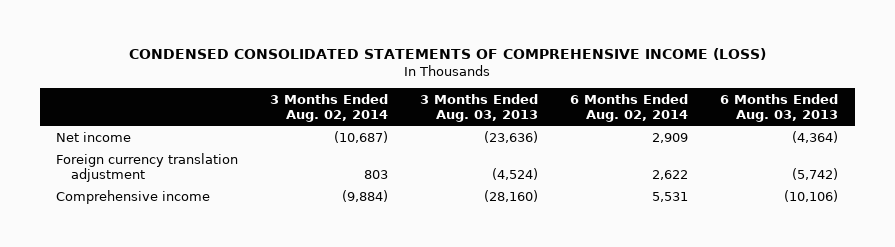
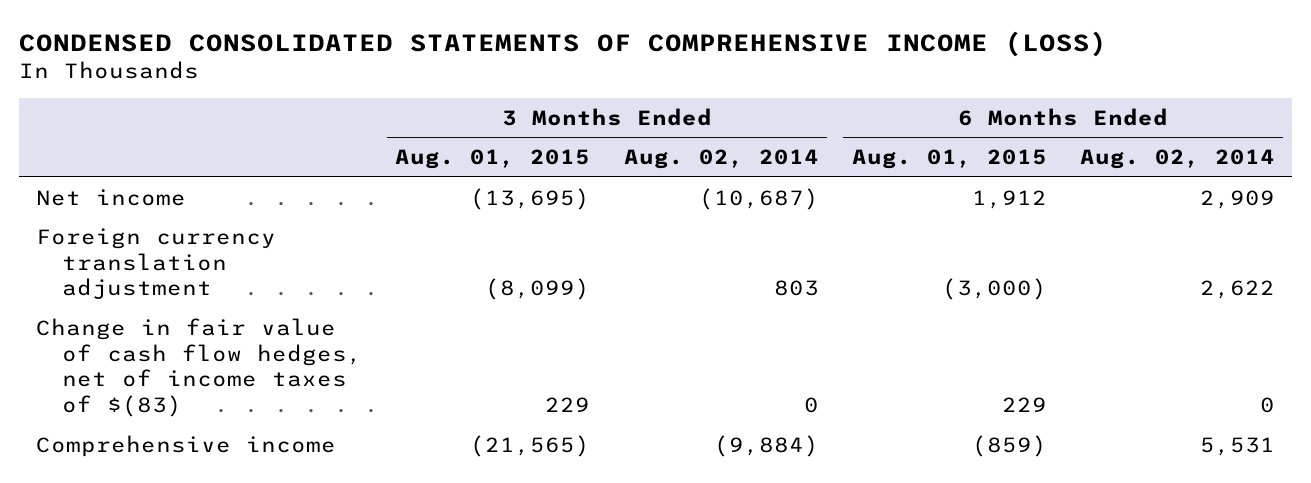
[420,93,539,122] 3 Months Ended Aug. 03, 2013 -> none
[720,93,839,122] 6 Months Ended Aug. 03, 2013 -> none
none -> [395,149,591,170] Aug. 01, 2015
none -> [851,149,1047,170] Aug. 01, 2015
none -> [35,317,363,418] Change in fair value of cash flow hedges, net of income taxes of $(83)

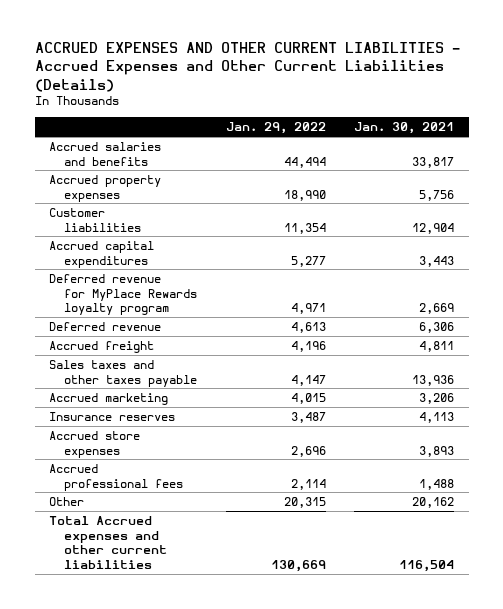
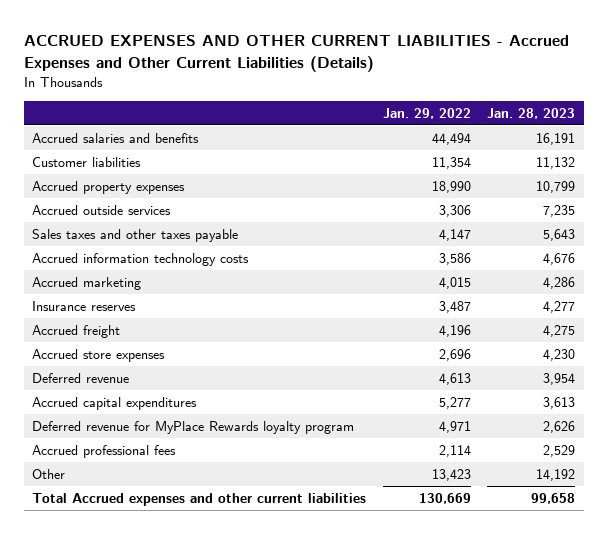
[354,122,455,135] Jan. 30, 2021 -> none
none -> [487,107,576,119] Jan. 28, 2023
[48,174,161,202] Accrued property expenses -> [32,180,186,194] Accrued property expenses
none -> [32,204,172,215] Accrued outside services
none -> [32,252,250,266] Accrued information technology costs
[48,340,154,353] Accrued freight -> [32,324,121,338] Accrued freight
[48,321,161,331] Deferred revenue -> [32,372,130,383] Deferred revenue
[48,240,154,268] Accrued capital expenditures -> [32,396,198,410] Accrued capital expenditures
[48,273,198,316] Deferred revenue for MyPlace Rewards loyalty program -> [32,420,355,434] Deferred revenue for MyPlace Rewards loyalty program
[283,496,326,508] 20,315 -> [431,468,471,481] 13,423

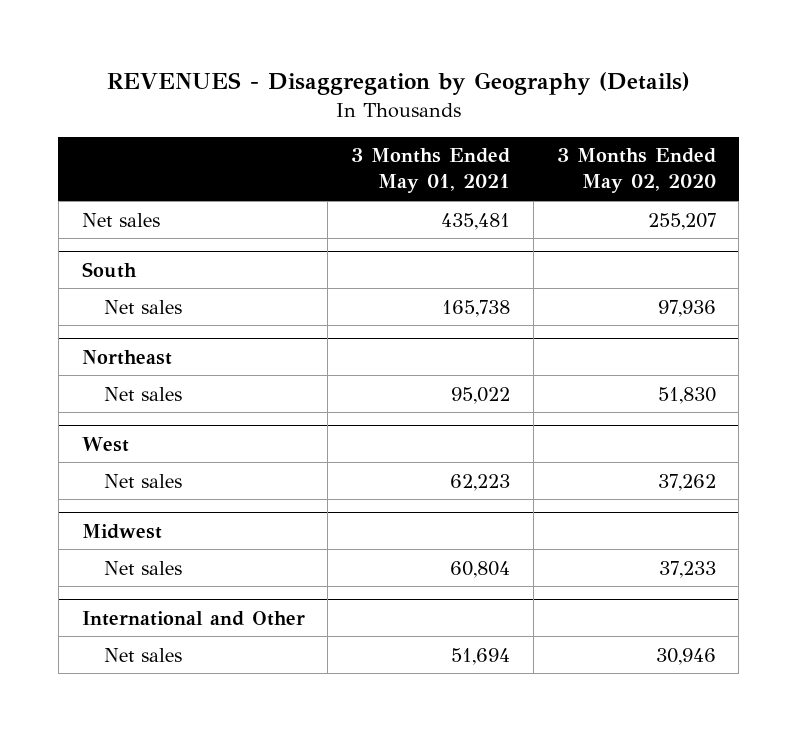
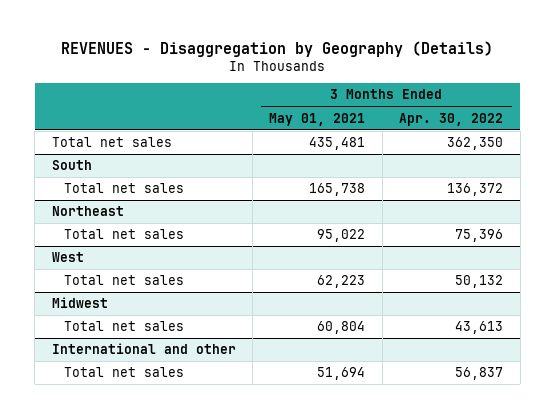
[556,148,716,194] 3 Months Ended May 02, 2020 -> none
none -> [399,112,504,126] Apr. 30, 2022
[81,212,160,227] Net sales -> [51,137,172,148] Total net sales
[103,299,182,314] Net sales -> [64,183,185,194] Total net sales
[103,386,182,401] Net sales -> [64,229,185,240] Total net sales
[103,473,182,488] Net sales -> [64,275,185,286] Total net sales
[103,560,182,575] Net sales -> [64,321,185,332] Total net sales
[81,610,305,626] International and Other -> [51,343,236,355] International and other
[103,647,182,662] Net sales -> [64,367,185,378] Total net sales

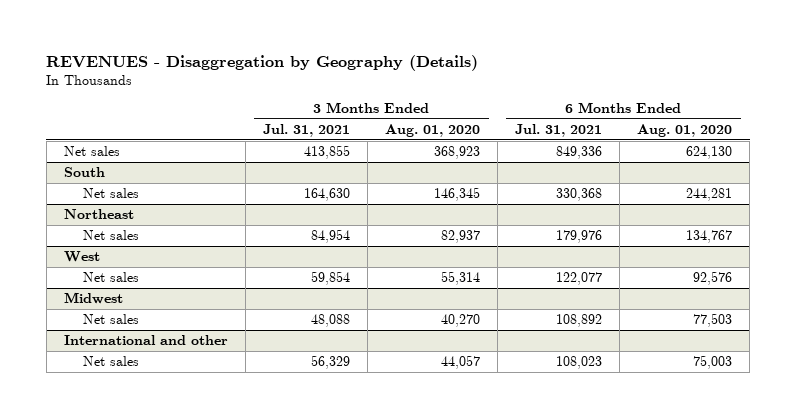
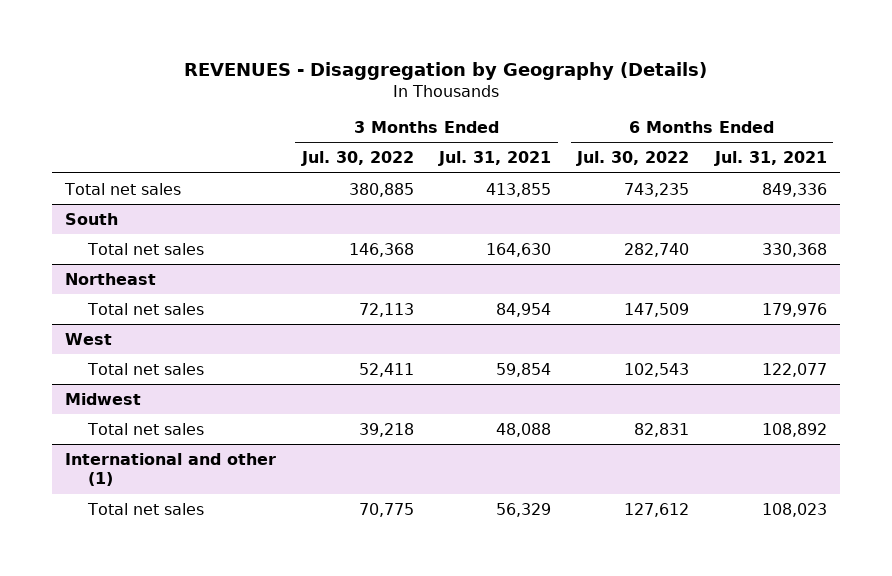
[384,123,480,137] Aug. 01, 2020 -> none
[636,123,732,137] Aug. 01, 2020 -> none
none -> [300,151,414,167] Jul. 30, 2022
none -> [576,151,690,167] Jul. 30, 2022
[63,145,120,156] Net sales -> [63,182,181,195] Total net sales
[82,187,139,198] Net sales -> [87,242,205,255] Total net sales
[82,229,139,240] Net sales -> [87,302,205,315] Total net sales
[82,271,139,282] Net sales -> [87,362,205,375] Total net sales
[82,313,139,324] Net sales -> [87,422,205,435] Total net sales
[63,334,228,345] International and other -> [64,452,276,487] International and other (1)
[82,355,139,366] Net sales -> [87,502,205,515] Total net sales

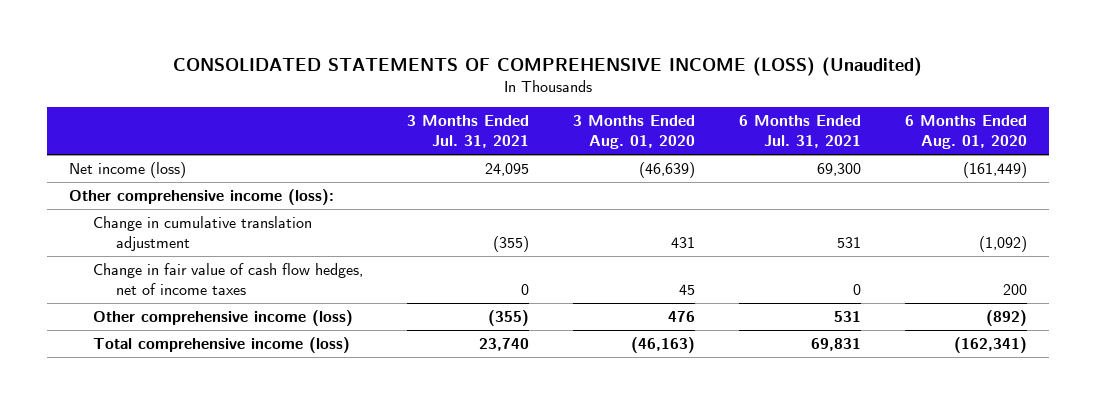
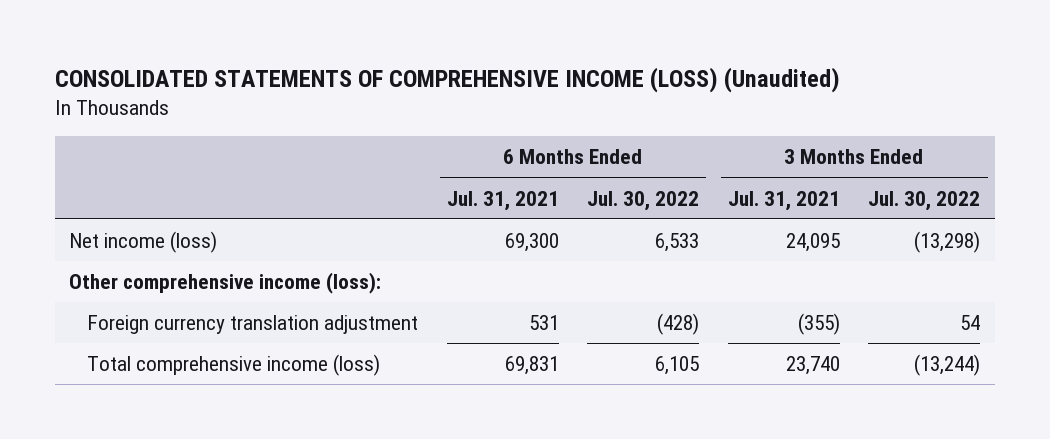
[572,115,695,150] 3 Months Ended Aug. 01, 2020 -> none
[904,115,1027,150] 6 Months Ended Aug. 01, 2020 -> none
none -> [587,190,700,211] Jul. 30, 2022
none -> [868,190,981,211] Jul. 30, 2022
[92,263,363,295] Change in fair value of cash flow hedges, net of income taxes -> none
[92,310,353,327] Other comprehensive income (loss) -> none
[92,216,312,251] Change in cumulative translation adjustment -> [87,315,419,335] Foreign currency translation adjustment

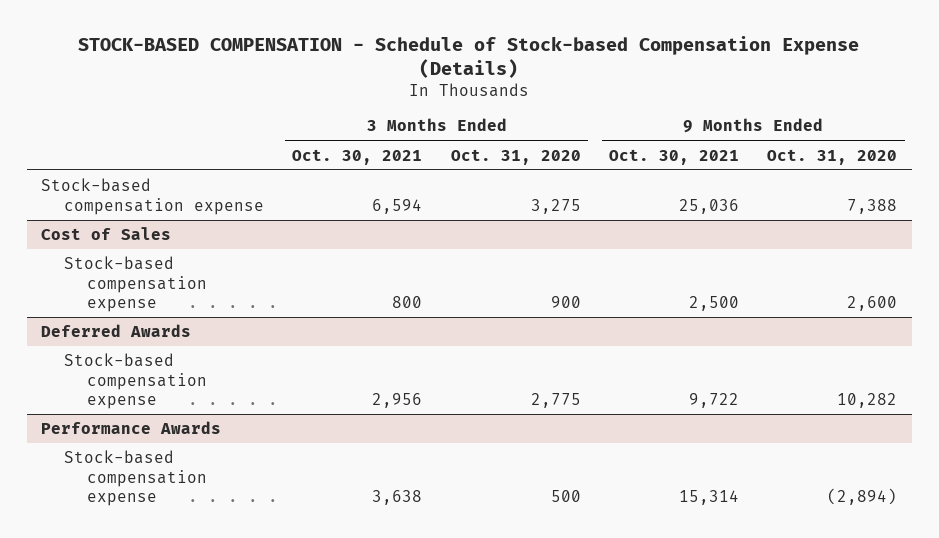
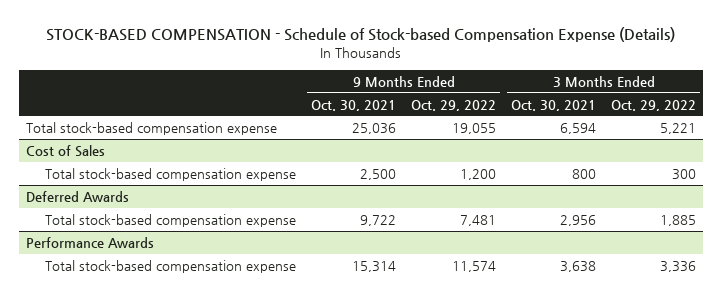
[450,148,581,165] Oct. 31, 2020 -> none
[767,148,898,165] Oct. 31, 2020 -> none
none -> [411,99,497,111] Oct. 29, 2022
none -> [611,99,697,111] Oct. 29, 2022
[41,178,264,215] Stock-based compensation expense -> [26,121,278,135] Total stock-based compensation expense
[63,256,207,312] Stock-based compensation expense -> [45,167,297,181] Total stock-based compensation expense
[63,353,207,409] Stock-based compensation expense -> [45,213,297,227] Total stock-based compensation expense
[63,450,207,506] Stock-based compensation expense -> [45,259,297,273] Total stock-based compensation expense

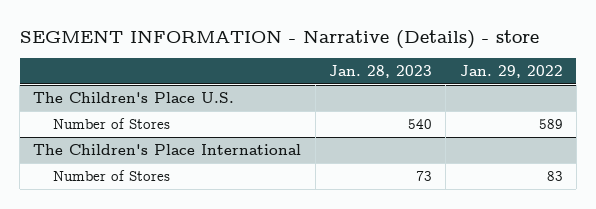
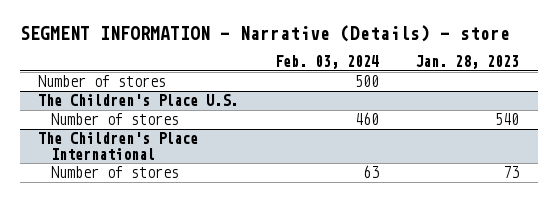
[459,65,563,79] Jan. 29, 2022 -> none
none -> [274,55,379,70] Feb. 03, 2024
none -> [38,75,167,88] Number of stores
[53,118,171,130] Number of Stores -> [51,113,180,126] Number of stores
[53,170,171,182] Number of Stores -> [51,166,180,179] Number of stores

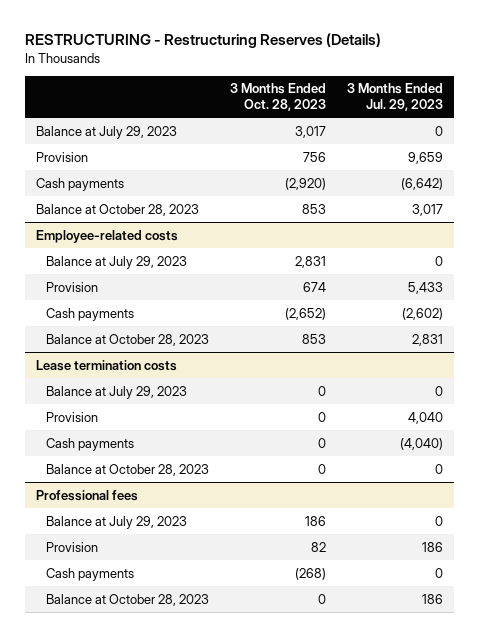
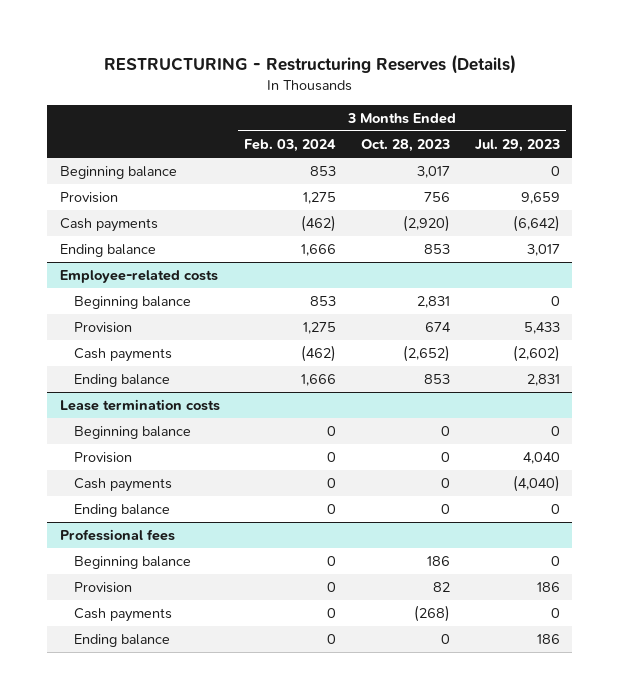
none -> [244,139,337,153] Feb. 03, 2024
[36,125,178,139] Balance at July 29, 2023 -> [59,166,177,180] Beginning balance
[36,203,200,216] Balance at October 28, 2023 -> [59,244,156,258] Ending balance
[45,255,187,269] Balance at July 29, 2023 -> [74,296,192,310] Beginning balance
[45,333,209,346] Balance at October 28, 2023 -> [74,374,171,388] Ending balance
[45,385,187,399] Balance at July 29, 2023 -> [74,426,192,440] Beginning balance
[45,463,209,476] Balance at October 28, 2023 -> [74,504,171,518] Ending balance
[45,515,187,529] Balance at July 29, 2023 -> [74,556,192,570] Beginning balance
[45,593,209,606] Balance at October 28, 2023 -> [74,634,171,648] Ending balance

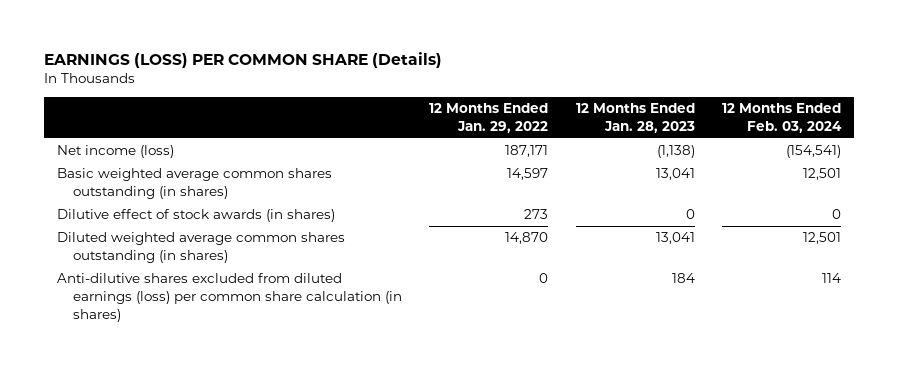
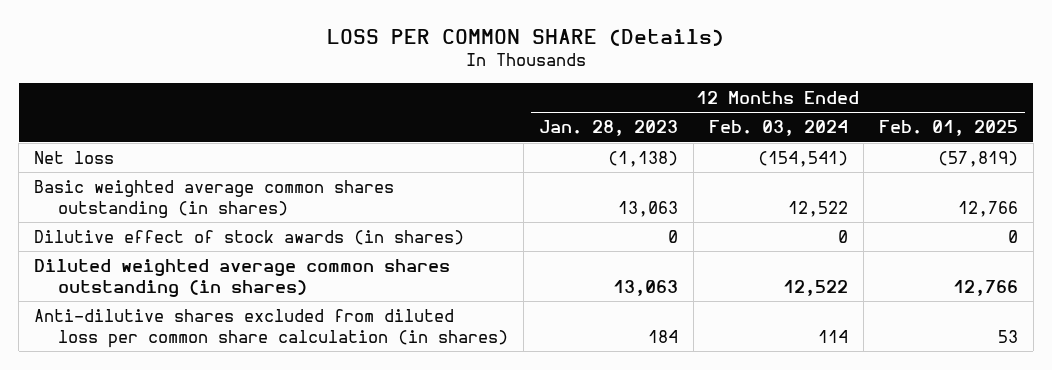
[43,51,442,68] EARNINGS (LOSS) PER COMMON SHARE (Details) -> [326,29,724,47] LOSS PER COMMON SHARE (Details)
[429,103,549,134] 12 Months Ended Jan. 29, 2022 -> none
none -> [878,120,1018,137] Feb. 01, 2025
[57,145,175,159] Net income (loss) -> [33,150,114,164] Net loss
[655,168,695,181] 13,041 -> [617,201,678,218] 13,063
[802,168,841,181] 12,501 -> [787,201,848,218] 12,522
[655,232,695,245] 13,041 -> [612,280,678,297] 13,063
[802,232,841,245] 12,501 -> [782,280,848,297] 12,522
[57,273,403,322] Anti-dilutive shares excluded from diluted earnings (loss) per common share calculation (in shares) -> [33,308,509,349] Anti-dilutive shares excluded from diluted loss per common share calculation (in shares)

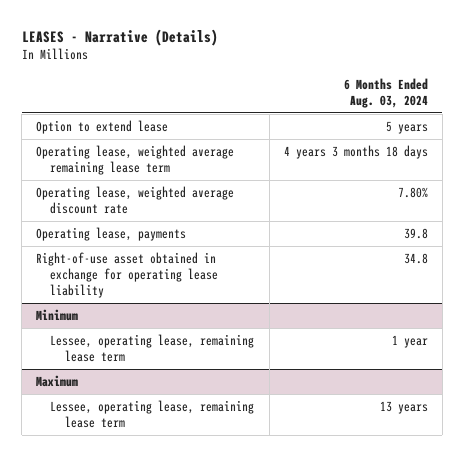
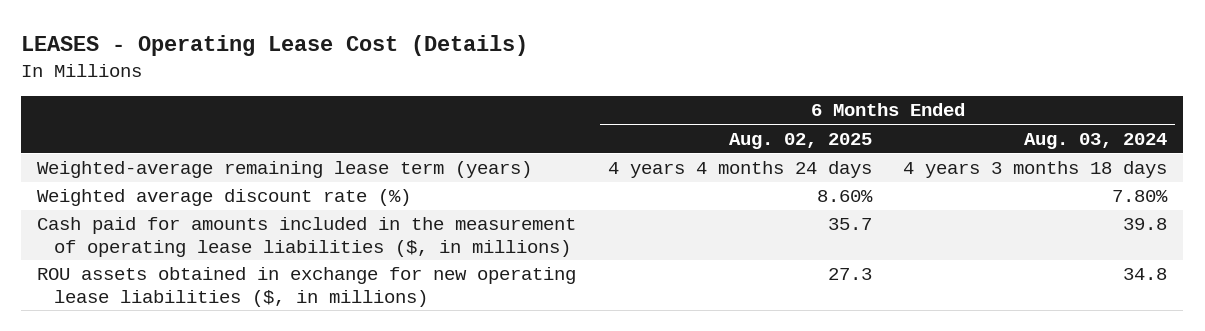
[21,28,218,46] LEASES - Narrative (Details) -> [21,35,529,57] LEASES - Operating Lease Cost (Details)
none -> [728,132,872,149] Aug. 02, 2025
[36,119,169,134] Option to extend lease -> none
[36,308,79,321] Minimum -> none
[50,333,255,363] Lessee, operating lease, remaining lease term -> none
[36,374,79,387] Maximum -> none
[50,399,255,429] Lessee, operating lease, remaining lease term -> none
[36,144,235,176] Operating lease, weighted average remaining lease term -> [37,161,533,179] Weighted-average remaining lease term (years)
[36,185,235,215] Operating lease, weighted average discount rate -> [37,189,412,207] Weighted average discount rate (%)
[36,226,187,241] Operating lease, payments -> [37,217,577,257] Cash paid for amounts included in the measurement of operating lease liabilities ($, in millions)
[36,251,219,299] Right-of-use asset obtained in exchange for operating lease liability -> [37,267,577,307] ROU assets obtained in exchange for new operating lease liabilities ($, in millions)

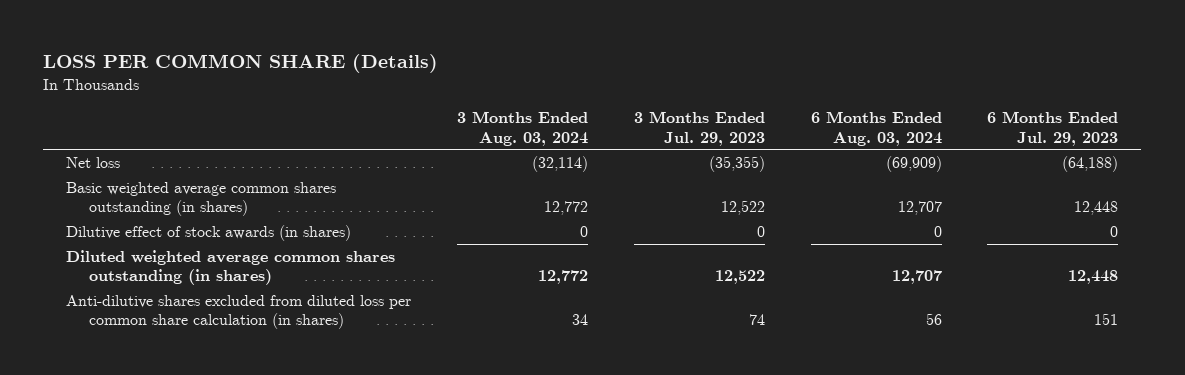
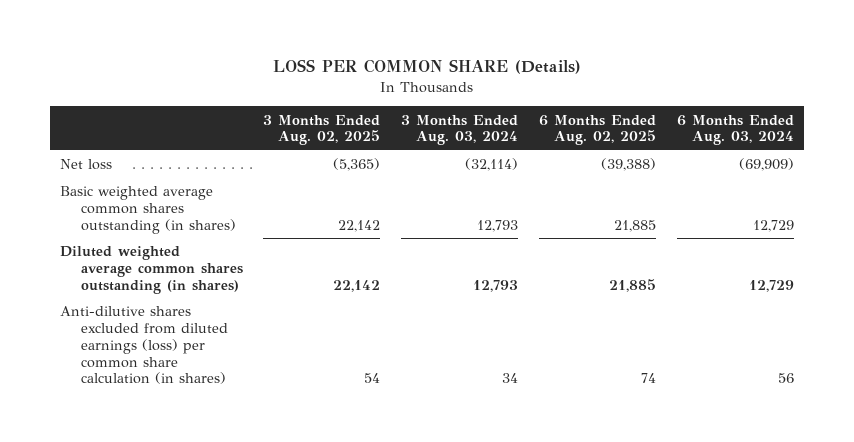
[633,111,765,146] 3 Months Ended Jul. 29, 2023 -> none
[987,111,1119,146] 6 Months Ended Jul. 29, 2023 -> none
none -> [263,114,381,146] 3 Months Ended Aug. 02, 2025
none -> [538,114,656,146] 6 Months Ended Aug. 02, 2025
[66,224,352,241] Dilutive effect of stock awards (in shares) -> none
[544,200,589,215] 12,772 -> [477,219,519,232] 12,793
[897,200,942,215] 12,707 -> [752,219,794,232] 12,729
[538,269,589,284] 12,772 -> [473,279,519,292] 12,793
[891,269,942,284] 12,707 -> [748,279,794,292] 12,729
[66,294,412,329] Anti-dilutive shares excluded from diluted loss per common share calculation (in shares) -> [60,306,228,385] Anti-dilutive shares excluded from diluted earnings (loss) per common share calculation (in shares)

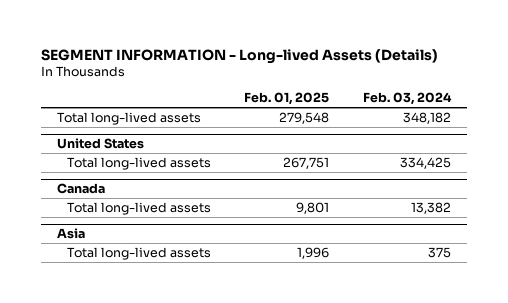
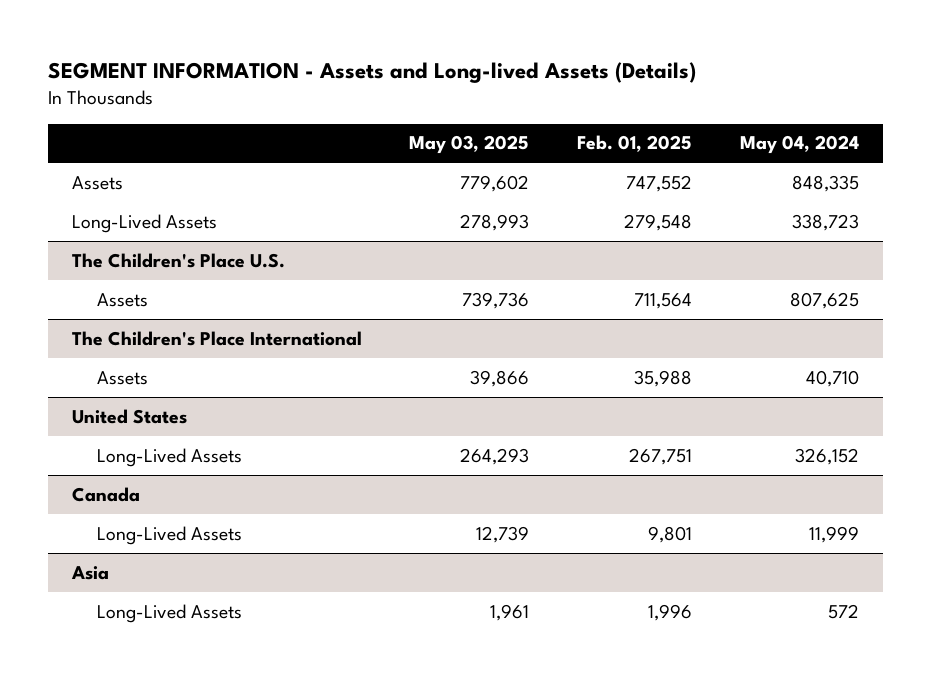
[40,48,438,64] SEGMENT INFORMATION - Long-lived Assets (Details) -> [47,61,696,83] SEGMENT INFORMATION - Assets and Long-lived Assets (Details)
[362,92,452,106] Feb. 03, 2024 -> none
none -> [409,135,530,155] May 03, 2025
none -> [740,135,860,155] May 04, 2024
none -> [71,175,123,190] Assets
[57,111,202,125] Total long-lived assets -> [71,213,217,233] Long-Lived Assets
none -> [71,252,285,268] The Children's Place U.S.
none -> [97,292,149,307] Assets
none -> [71,330,362,346] The Children's Place International
none -> [97,370,149,385] Assets
[67,156,212,170] Total long-lived assets -> [97,447,243,467] Long-Lived Assets
[67,201,212,215] Total long-lived assets -> [97,525,243,545] Long-Lived Assets
[67,246,212,260] Total long-lived assets -> [97,603,243,623] Long-Lived Assets

